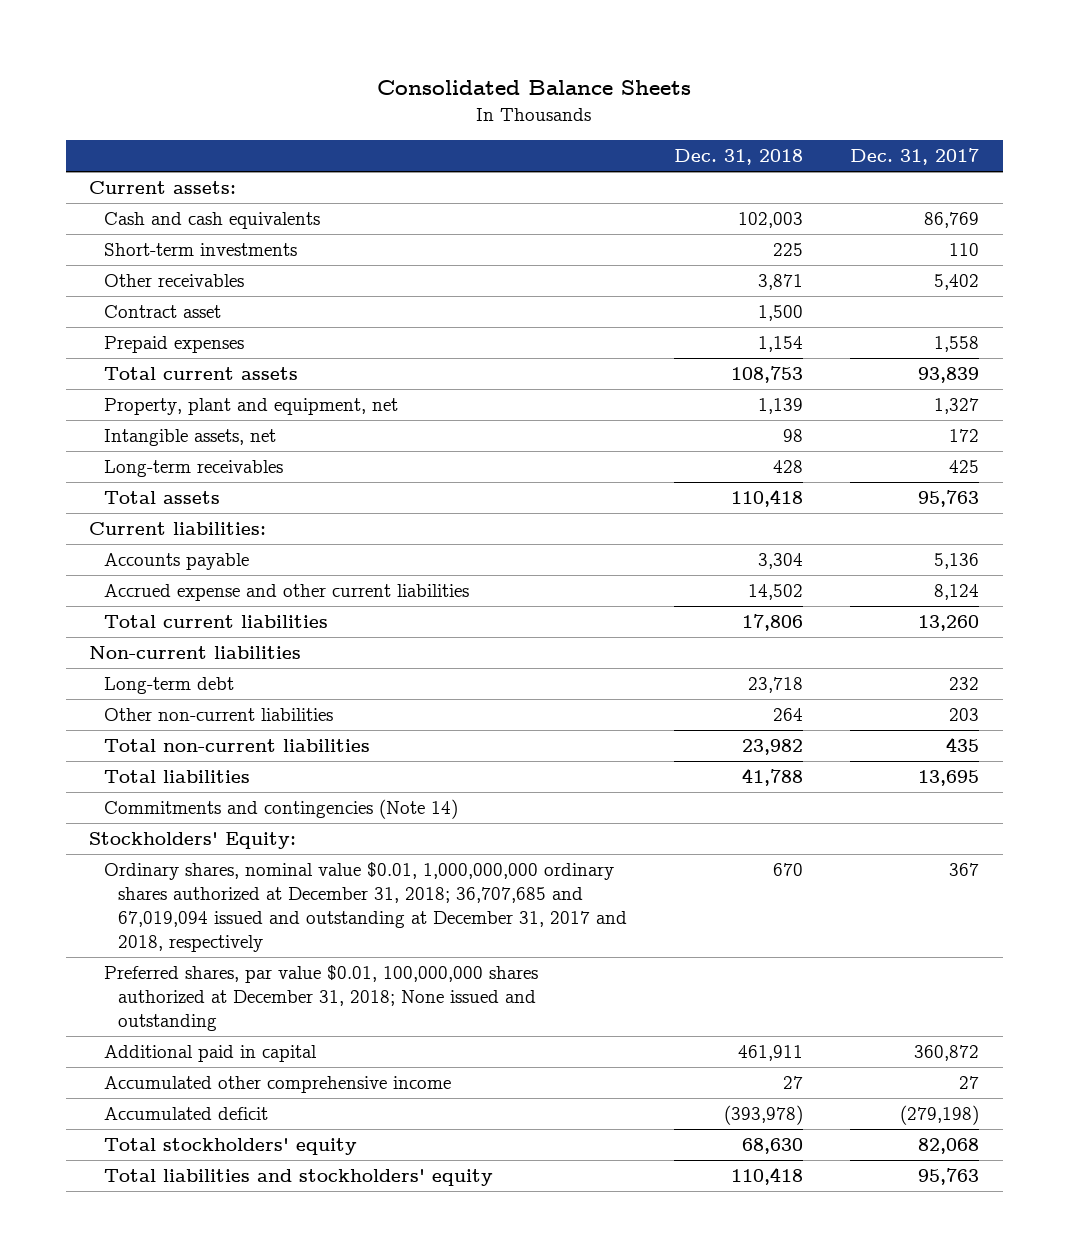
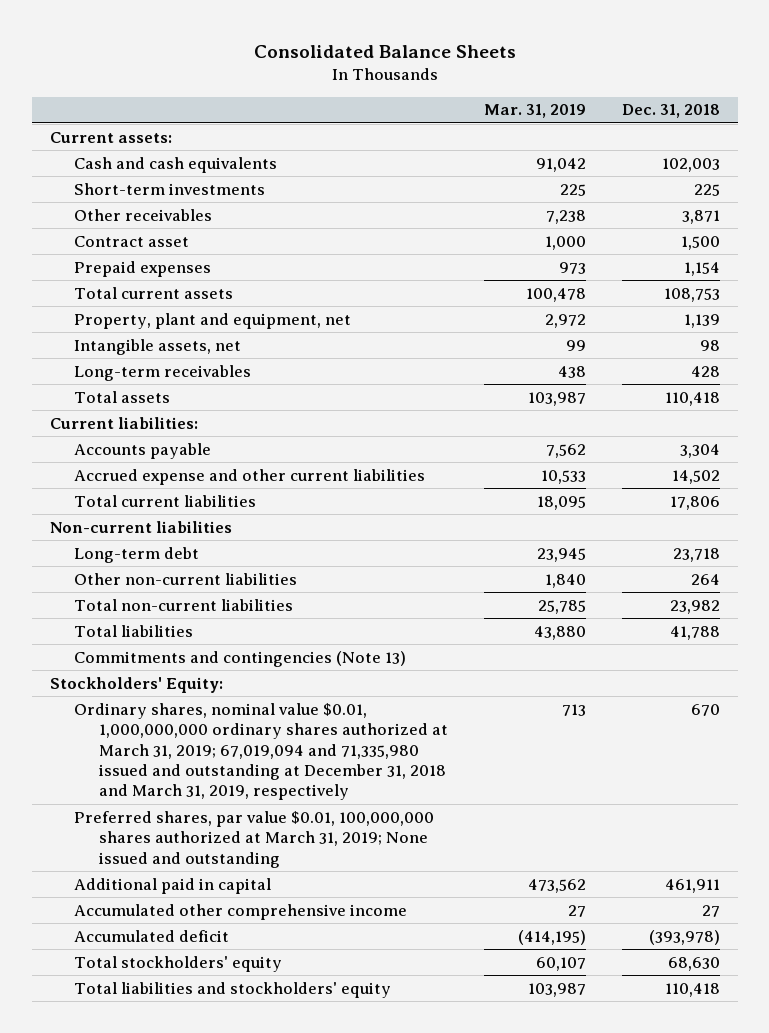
[850,148,980,166] Dec. 31, 2017 -> none
none -> [483,104,586,119] Mar. 31, 2019
[103,798,458,819] Commitments and contingencies (Note 14) -> [74,650,407,667] Commitments and contingencies (Note 13)
[103,861,627,953] Ordinary shares, nominal value $0.01, 1,000,000,000 ordinary shares authorized at December 31, 2018; 36,707,685 and 67,019,094 issued and outstanding at December 31, 2017 and 2018, respectively -> [74,702,449,801] Ordinary shares, nominal value $0.01, 1,000,000,000 ordinary shares authorized at March 31, 2019; 67,019,094 and 71,335,980 issued and outstanding at December 31, 2018 and March 31, 2019, respectively
[103,964,538,1032] Preferred shares, par value $0.01, 100,000,000 shares authorized at December 31, 2018; None issued and outstanding -> [74,810,435,868] Preferred shares, par value $0.01, 100,000,000 shares authorized at March 31, 2019; None issued and outstanding

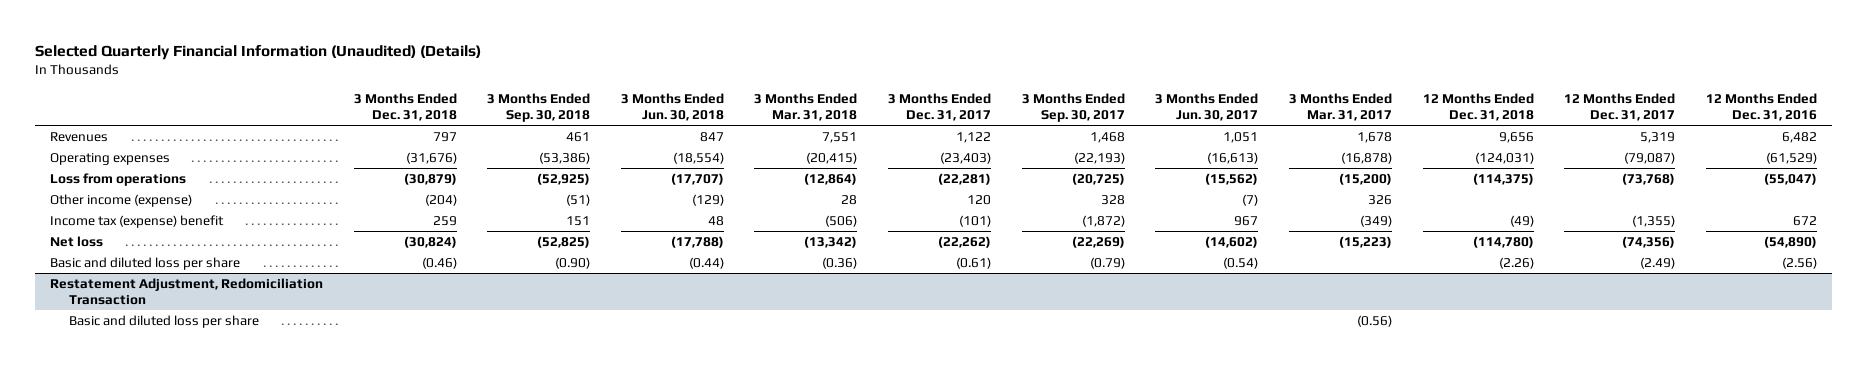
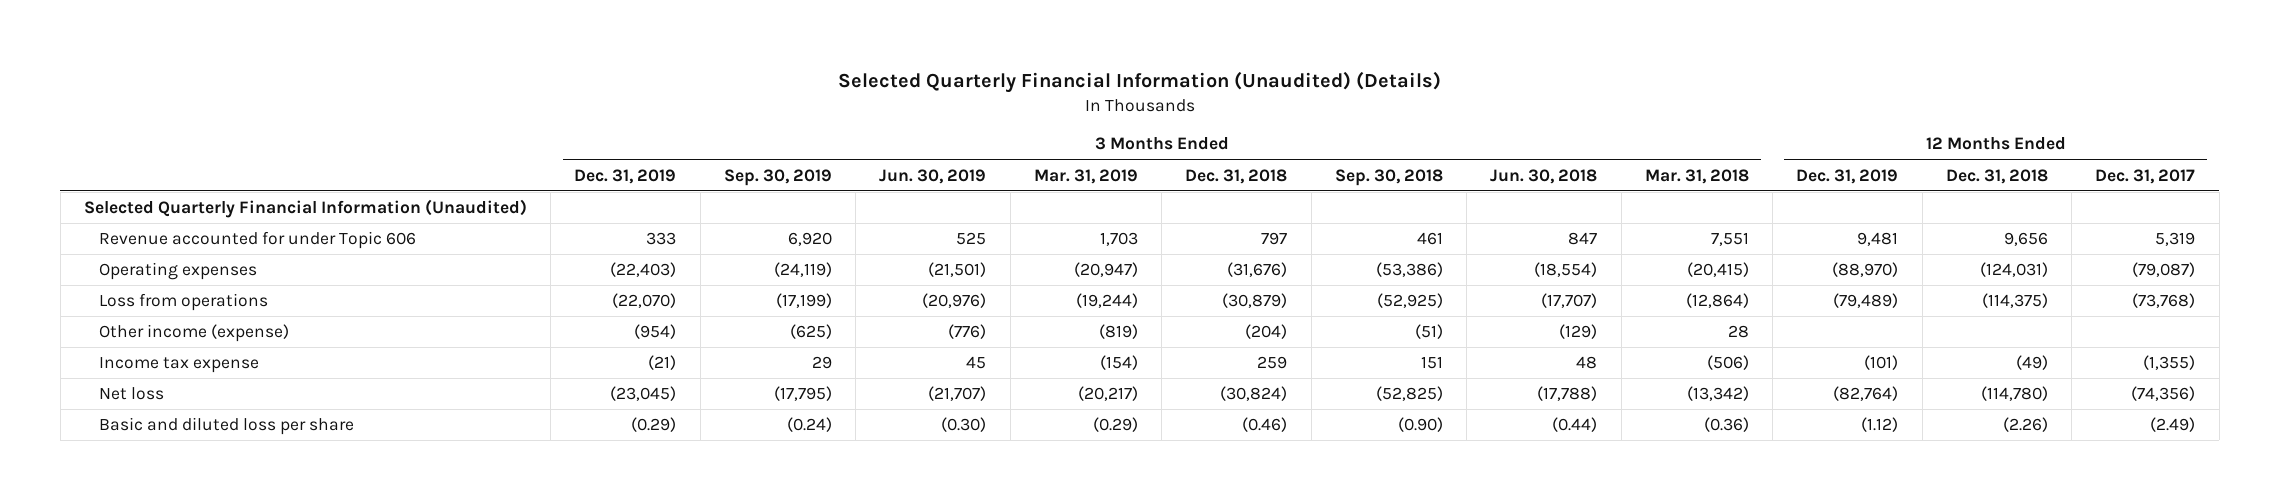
[888,92,992,122] 3 Months Ended Dec. 31, 2017 -> none
[1021,92,1125,123] 3 Months Ended Sep. 30, 2017 -> none
[1155,92,1259,122] 3 Months Ended Jun. 30, 2017 -> none
[1288,92,1392,122] 3 Months Ended Mar. 31, 2017 -> none
[1705,92,1817,122] 12 Months Ended Dec. 31, 2016 -> none
none -> [574,168,677,184] Dec. 31, 2019
none -> [723,168,832,186] Sep. 30, 2019
none -> [879,168,987,184] Jun. 30, 2019
none -> [1033,168,1138,184] Mar. 31, 2019
none -> [1796,168,1899,184] Dec. 31, 2019
none -> [83,199,527,219] Selected Quarterly Financial Information (Unaudited)
[49,131,108,142] Revenues -> [99,231,417,250] Revenue accounted for under Topic 606
[49,214,224,228] Income tax (expense) benefit -> [99,357,260,374] Income tax expense
[49,277,323,306] Restatement Adjustment, Redomiciliation Transaction -> none
[68,314,259,328] Basic and diluted loss per share -> none

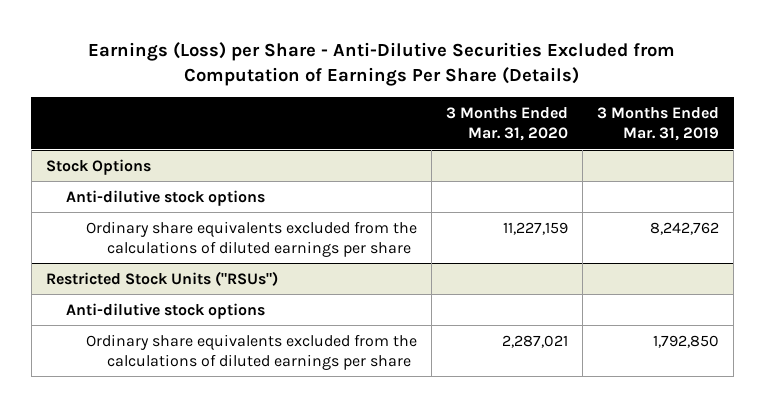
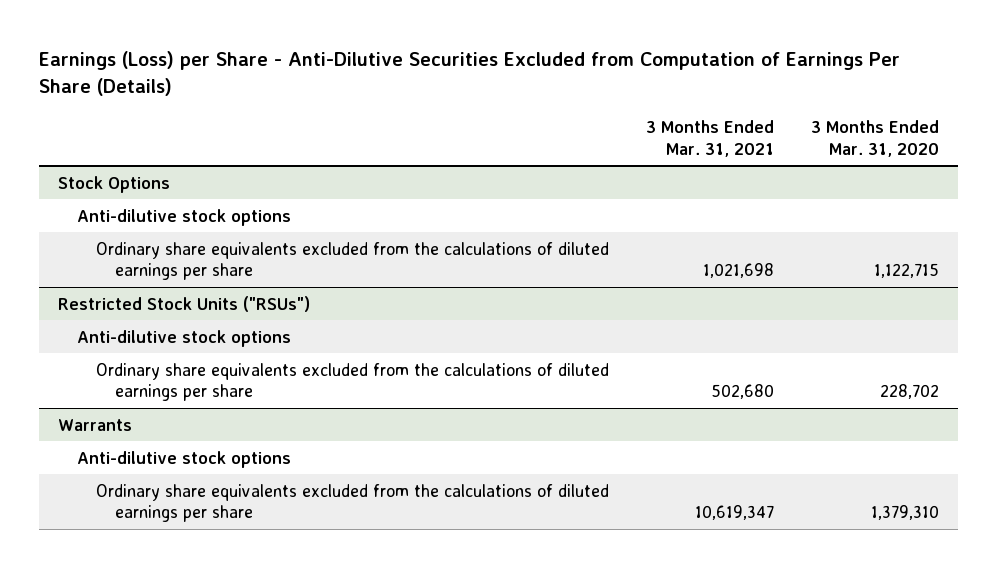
[597,107,720,142] 3 Months Ended Mar. 31, 2019 -> none
none -> [646,120,775,157] 3 Months Ended Mar. 31, 2021
[503,221,569,235] 11,227,159 -> [874,262,940,278] 1,122,715
[502,334,569,348] 2,287,021 -> [880,383,940,399] 228,702
none -> [57,418,132,431] Warrants
none -> [77,450,292,468] Anti-dilutive stock options
none -> [96,483,610,522] Ordinary share equivalents excluded from the calculations of diluted earnings per share

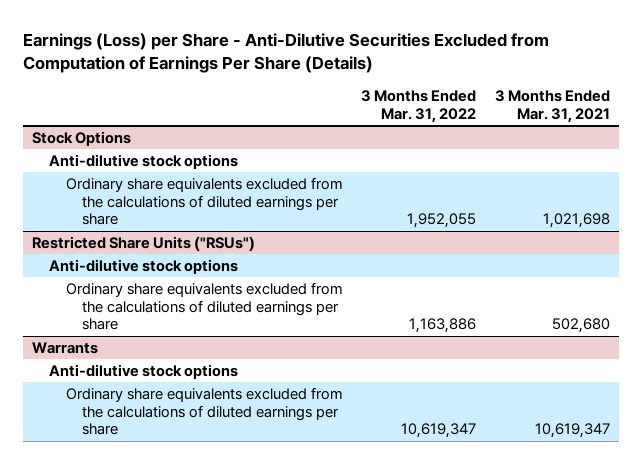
[811,120,940,157] 3 Months Ended Mar. 31, 2020 -> none
none -> [361,90,477,123] 3 Months Ended Mar. 31, 2022
[57,295,310,312] Restricted Stock Units ("RSUs") -> [32,235,256,251] Restricted Share Units ("RSUs")

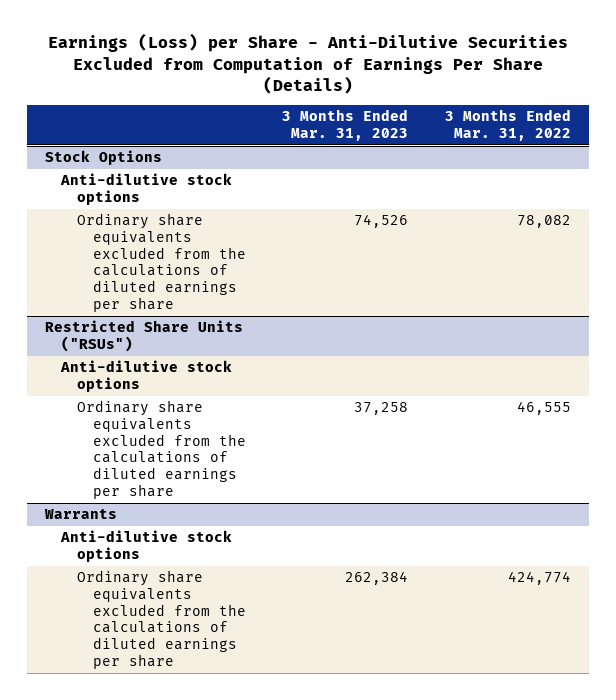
[494,90,610,123] 3 Months Ended Mar. 31, 2021 -> none
none -> [282,109,409,142] 3 Months Ended Mar. 31, 2023
[407,213,477,229] 1,952,055 -> [516,215,571,229] 78,082
[409,318,477,334] 1,163,886 -> [516,401,571,416] 46,555
[401,423,477,439] 10,619,347 -> [507,571,571,586] 424,774

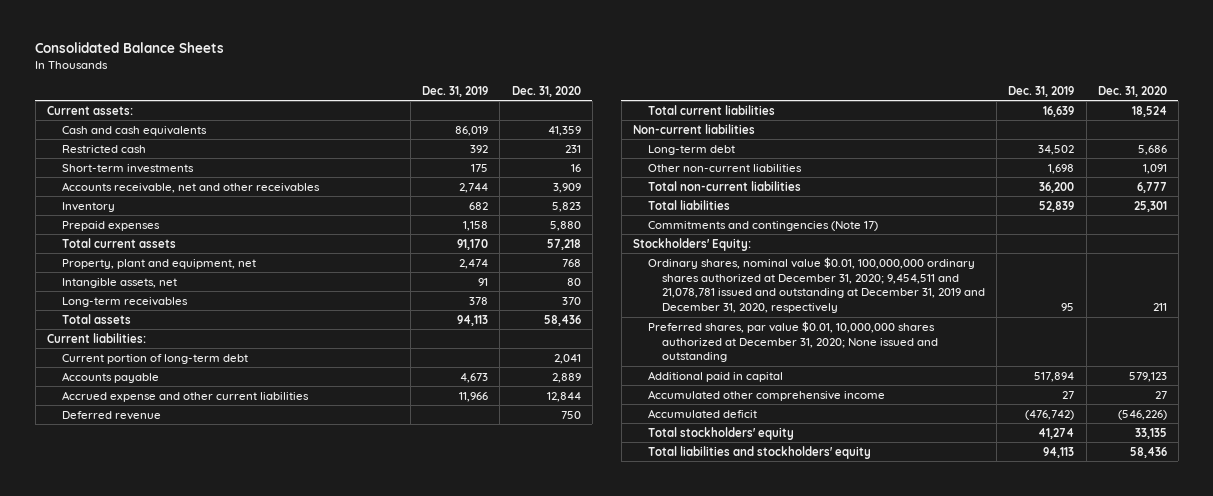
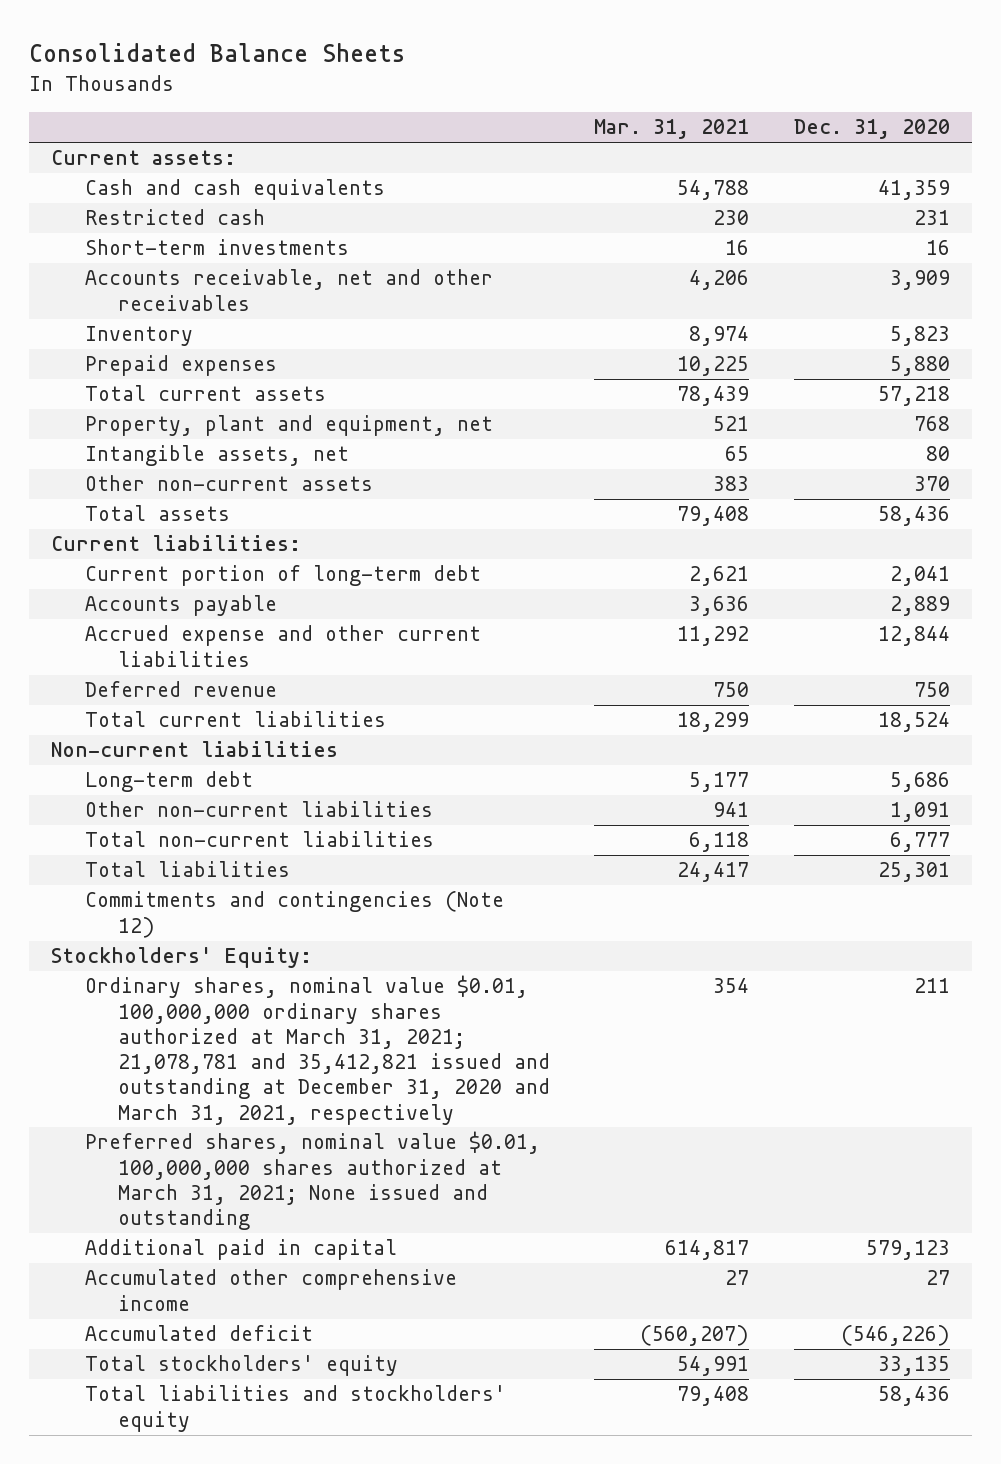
[422,85,489,97] Dec. 31, 2019 -> none
none -> [594,119,750,140] Mar. 31, 2021
[61,296,188,307] Long-term receivables -> none
none -> [84,475,373,492] Other non-current assets
[647,220,878,231] Commitments and contingencies (Note 17) -> [84,891,504,938] Commitments and contingencies (Note 12)
[647,256,986,314] Ordinary shares, nominal value $0.01, 100,000,000 ordinary shares authorized at December 31, 2020; 9,454,511 and 21,078,781 issued and outstanding at December 31, 2019 and December 31, 2020, respectively -> [84,975,550,1125] Ordinary shares, nominal value $0.01, 100,000,000 ordinary shares authorized at March 31, 2021; 21,078,781 and 35,412,821 issued and outstanding at December 31, 2020 and March 31, 2021, respectively
[647,320,939,363] Preferred shares, par value $0.01, 10,000,000 shares authorized at December 31, 2020; None issued and outstanding -> [84,1131,540,1231] Preferred shares, nominal value $0.01, 100,000,000 shares authorized at March 31, 2021; None issued and outstanding

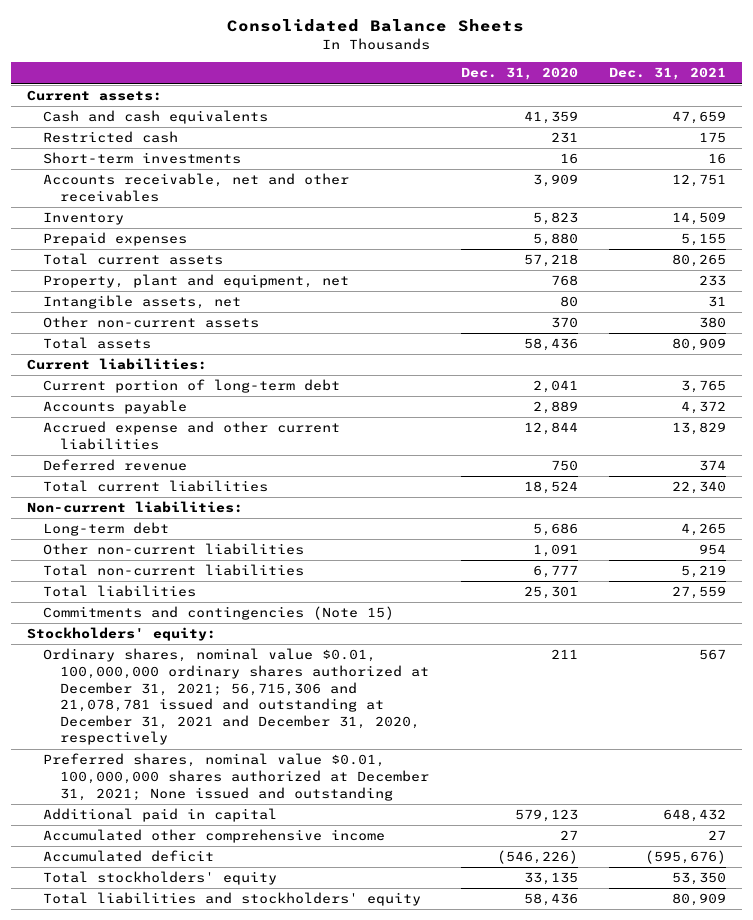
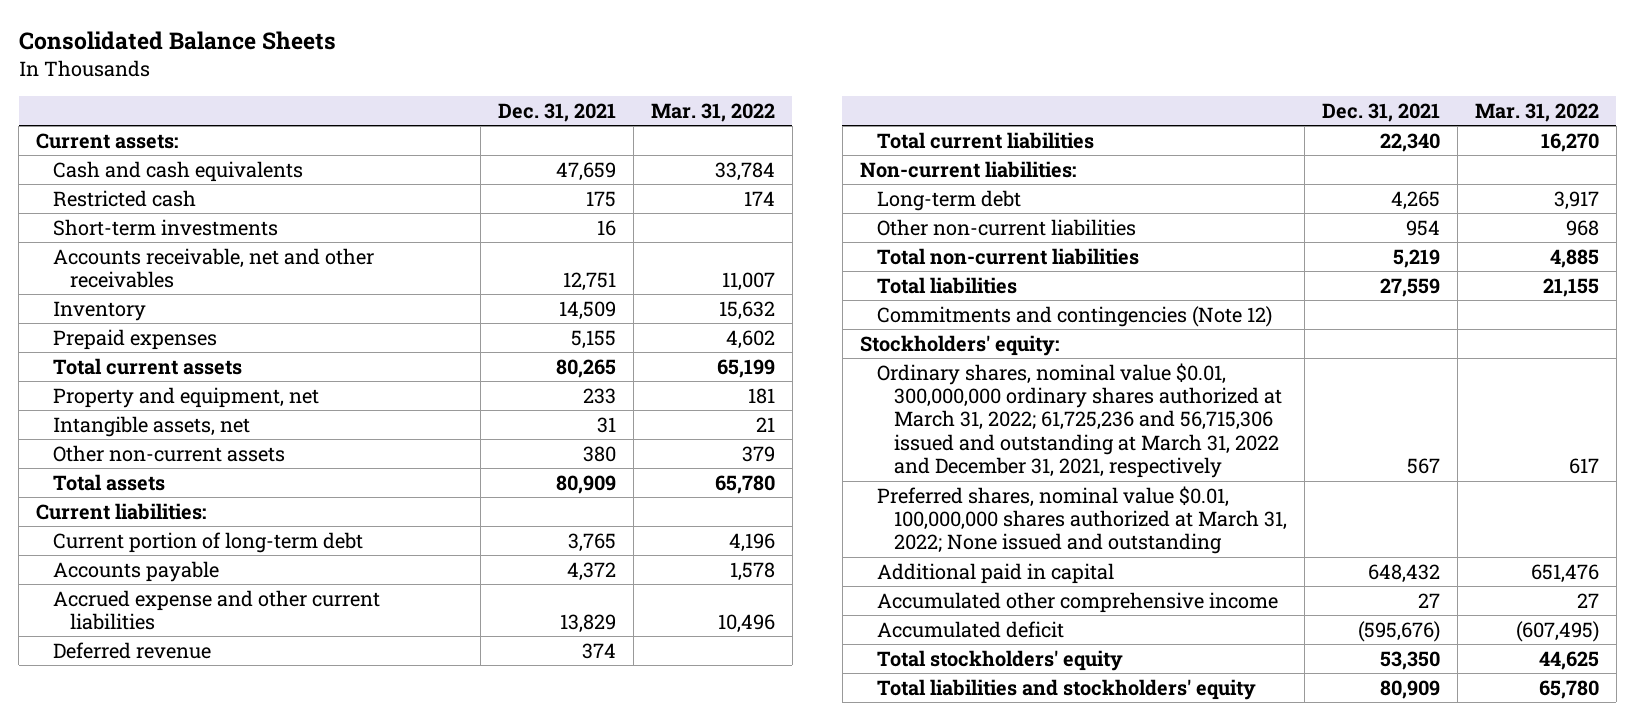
[460,67,578,81] Dec. 31, 2020 -> none
none -> [650,102,775,122] Mar. 31, 2022
[43,274,350,289] Property, plant and equipment, net -> [53,386,320,408] Property and equipment, net
[43,606,395,621] Commitments and contingencies (Note 15) -> [876,305,1272,327] Commitments and contingencies (Note 12)
[43,648,430,746] Ordinary shares, nominal value $0.01, 100,000,000 ordinary shares authorized at December 31, 2021; 56,715,306 and 21,078,781 issued and outstanding at December 31, 2021 and December 31, 2020, respectively -> [876,362,1282,479] Ordinary shares, nominal value $0.01, 300,000,000 ordinary shares authorized at March 31, 2022; 61,725,236 and 56,715,306 issued and outstanding at March 31, 2022 and December 31, 2021, respectively
[43,753,430,801] Preferred shares, nominal value $0.01, 100,000,000 shares authorized at December 31, 2021; None issued and outstanding -> [876,485,1287,555] Preferred shares, nominal value $0.01, 100,000,000 shares authorized at March 31, 2022; None issued and outstanding

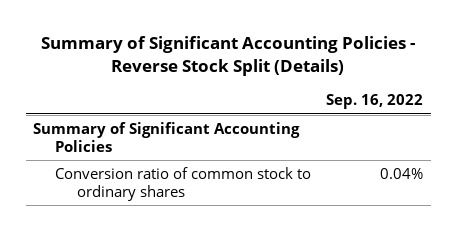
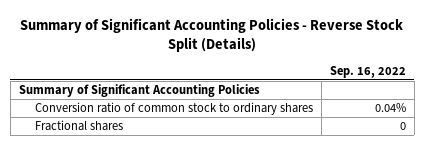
none -> [34,120,123,132] Fractional shares

